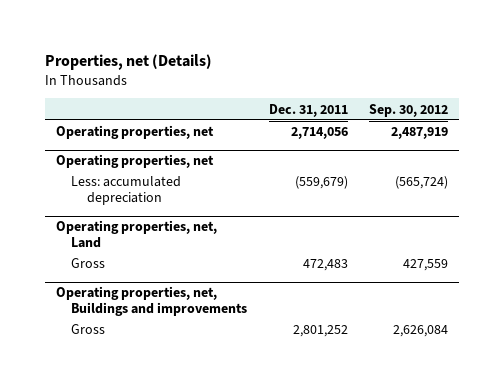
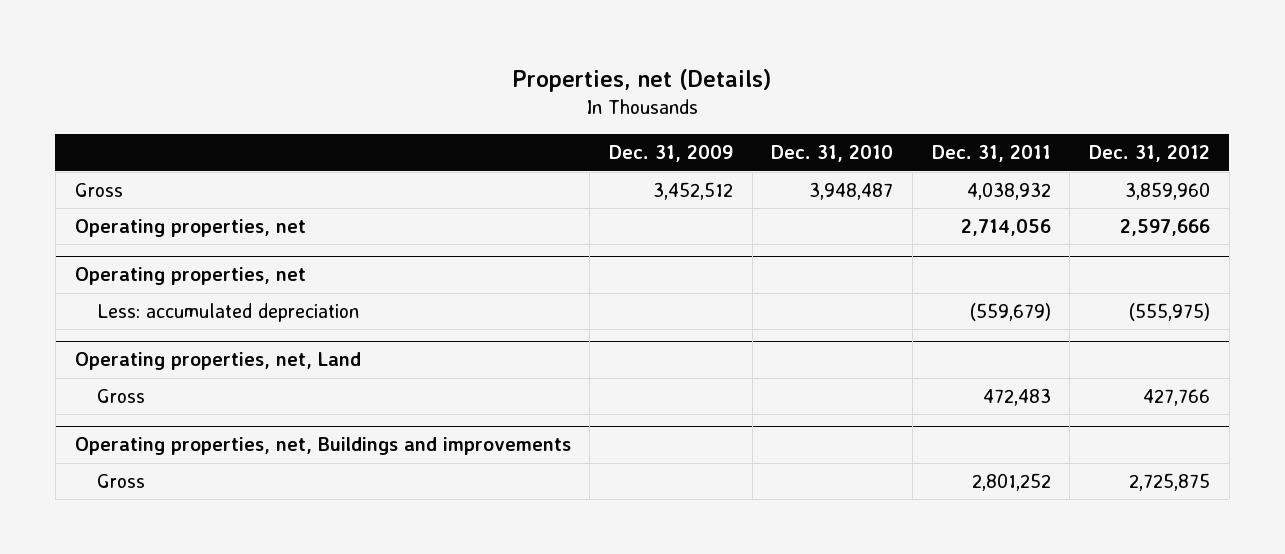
[369,103,449,117] Sep. 30, 2012 -> none
none -> [609,145,734,163] Dec. 31, 2009
none -> [771,145,894,163] Dec. 31, 2010
none -> [1089,145,1211,163] Dec. 31, 2012
none -> [74,182,123,197] Gross

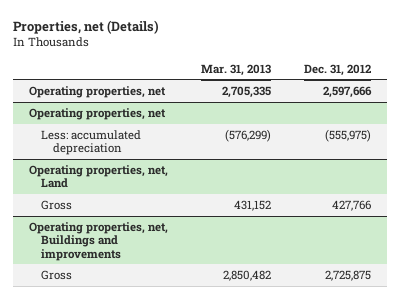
[609,145,734,163] Dec. 31, 2009 -> none
[771,145,894,163] Dec. 31, 2010 -> none
[931,145,1051,163] Dec. 31, 2011 -> none
none -> [201,63,272,76] Mar. 31, 2013
[74,182,123,197] Gross -> none

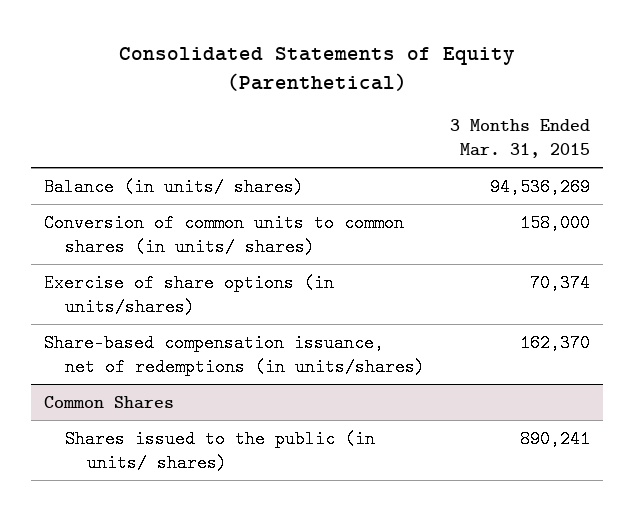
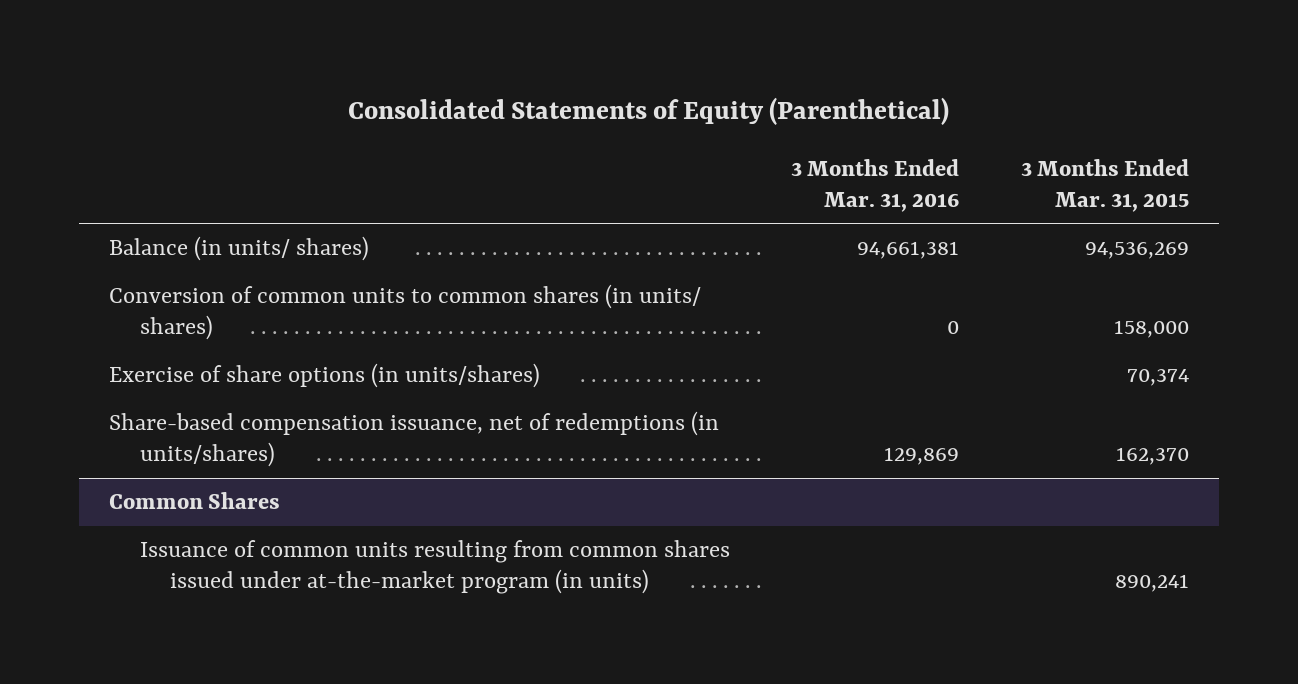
none -> [791,158,960,213] 3 Months Ended Mar. 31, 2016
[65,429,376,472] Shares issued to the public (in units/ shares) -> [139,540,730,595] Issuance of common units resulting from common shares issued under at-the-market program (in units)

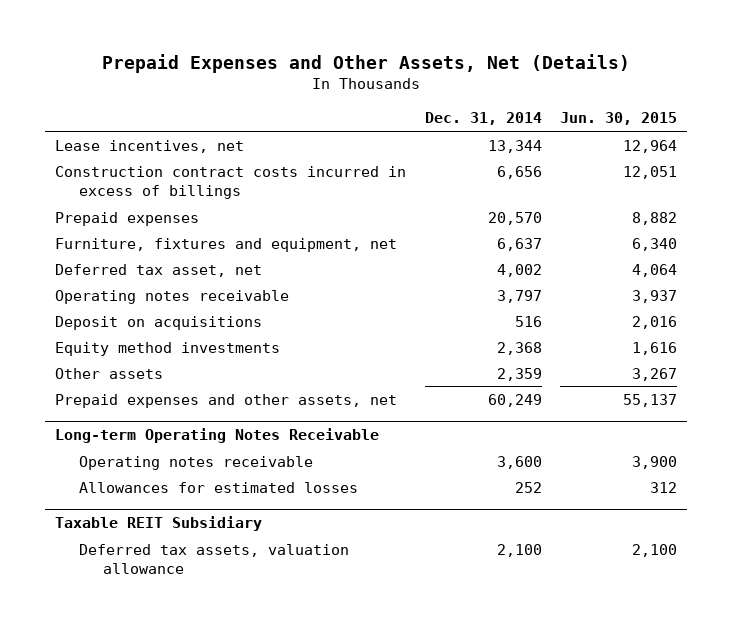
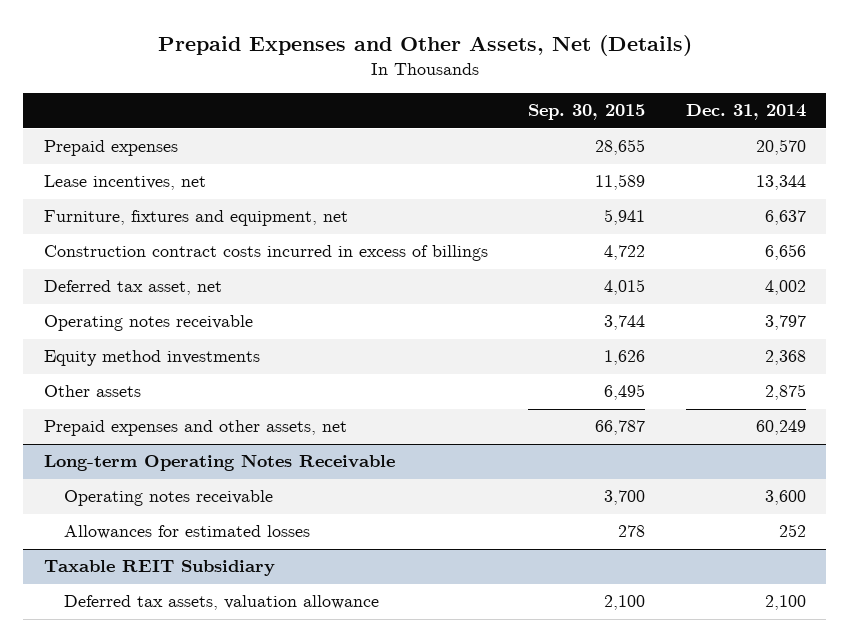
[560,112,678,126] Jun. 30, 2015 -> none
none -> [528,104,646,121] Sep. 30, 2015
[54,139,244,153] Lease incentives, net -> [43,175,206,191] Lease incentives, net
[54,165,406,199] Construction contract costs incurred in excess of billings -> [43,245,488,262] Construction contract costs incurred in excess of billings
[54,315,262,330] Deposit on acquisitions -> none
[496,367,542,381] 2,359 -> [764,384,806,401] 2,875

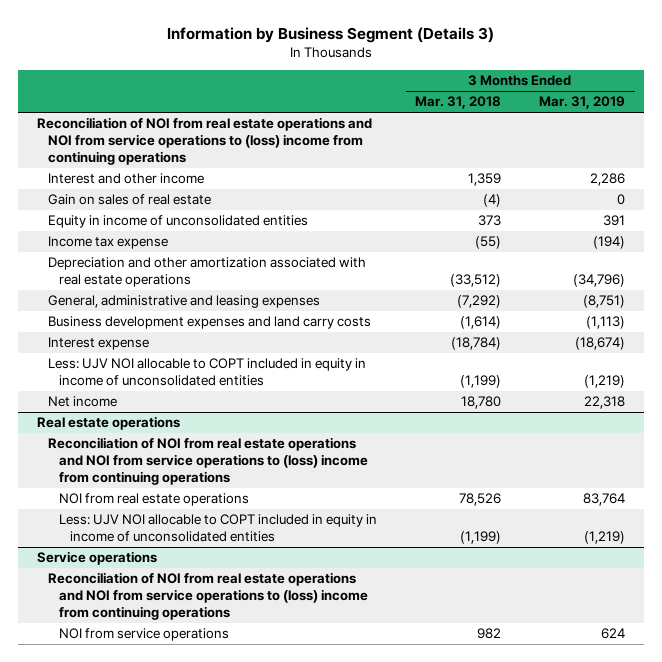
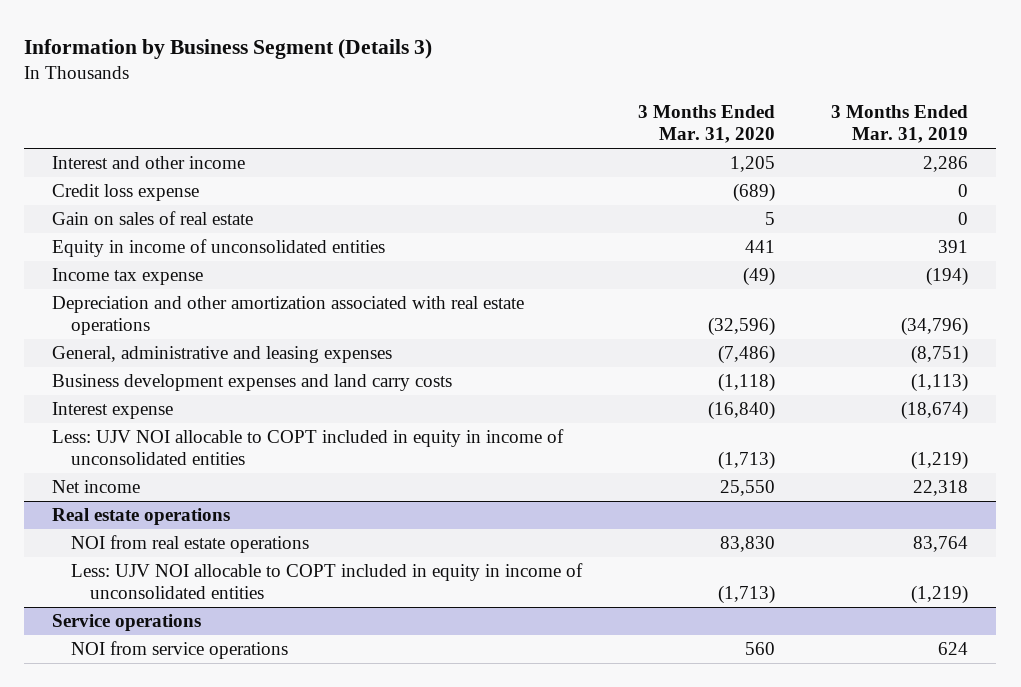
[415,96,502,110] Mar. 31, 2018 -> none
none -> [638,105,776,144] 3 Months Ended Mar. 31, 2020
[37,117,373,166] Reconciliation of NOI from real estate operations and NOI from service operations to (loss) income from continuing operations -> none
none -> [52,184,200,202] Credit loss expense
[48,437,369,486] Reconciliation of NOI from real estate operations and NOI from service operations to (loss) income from continuing operations -> none
[48,572,369,621] Reconciliation of NOI from real estate operations and NOI from service operations to (loss) income from continuing operations -> none

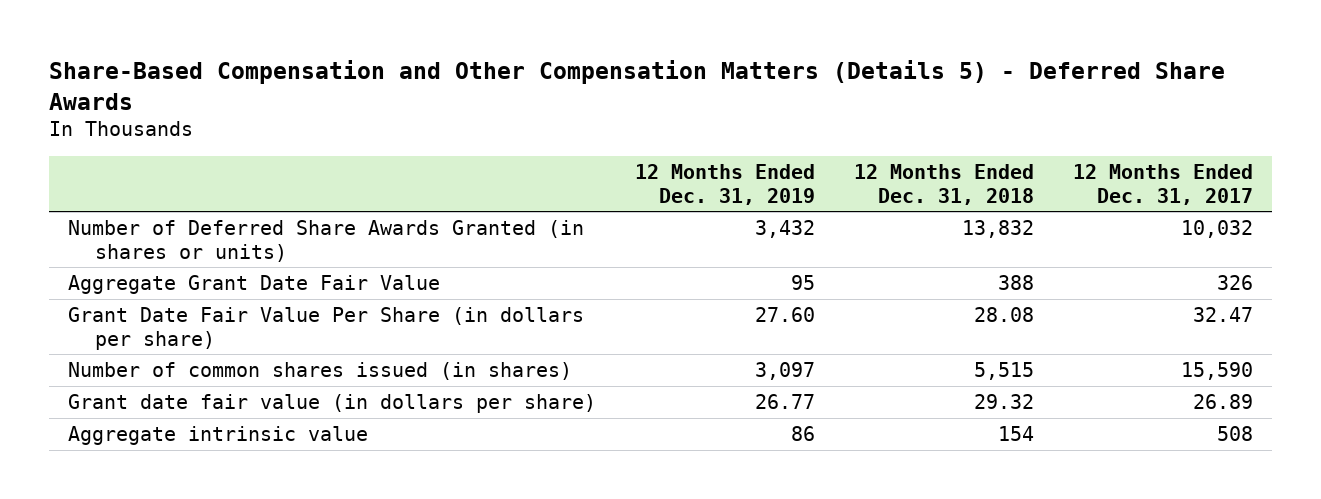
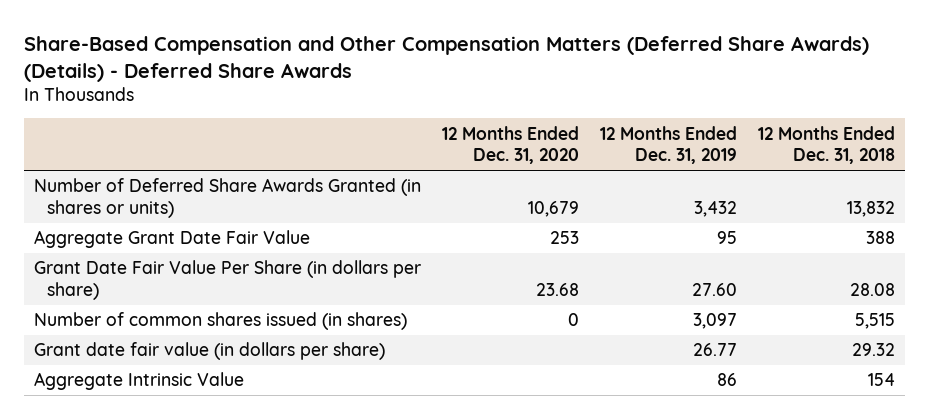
[48,60,1225,110] Share-Based Compensation and Other Compensation Matters (Details 5) - Deferred Share Awards -> [23,35,869,82] Share-Based Compensation and Other Compensation Matters (Deferred Share Awards) (Details) - Deferred Share Awards
[1072,164,1253,205] 12 Months Ended Dec. 31, 2017 -> none
none -> [441,125,579,165] 12 Months Ended Dec. 31, 2020
[68,426,369,446] Aggregate intrinsic value -> [34,372,245,391] Aggregate Intrinsic Value

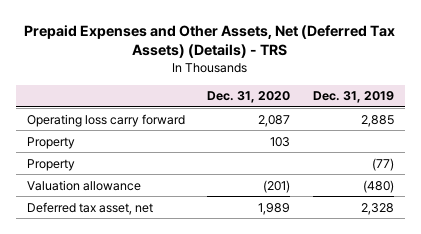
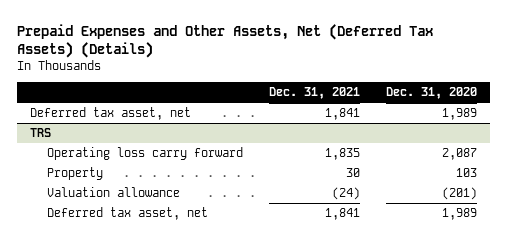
[24,24,396,59] Prepaid Expenses and Other Assets, Net (Deferred Tax Assets) (Details) - TRS -> [17,23,434,59] Prepaid Expenses and Other Assets, Net (Deferred Tax Assets) (Details)
[312,91,394,104] Dec. 31, 2019 -> none
none -> [268,87,360,100] Dec. 31, 2021
none -> [30,107,192,121] Deferred tax asset, net
none -> [30,128,52,138] TRS
[27,158,76,171] Property -> none

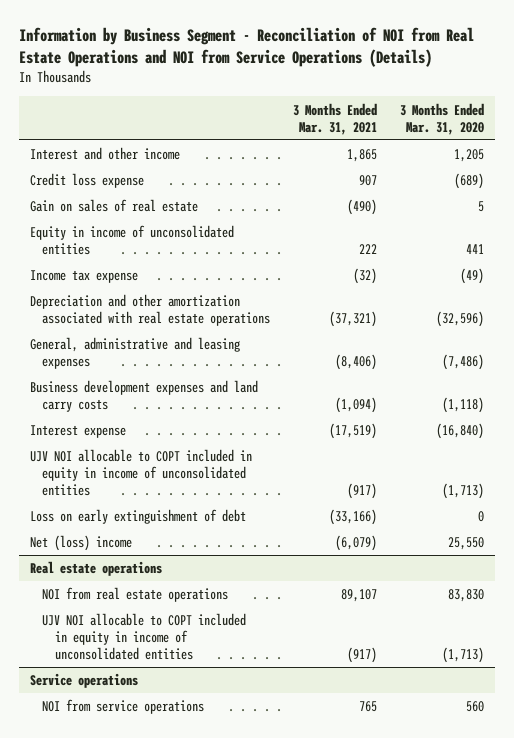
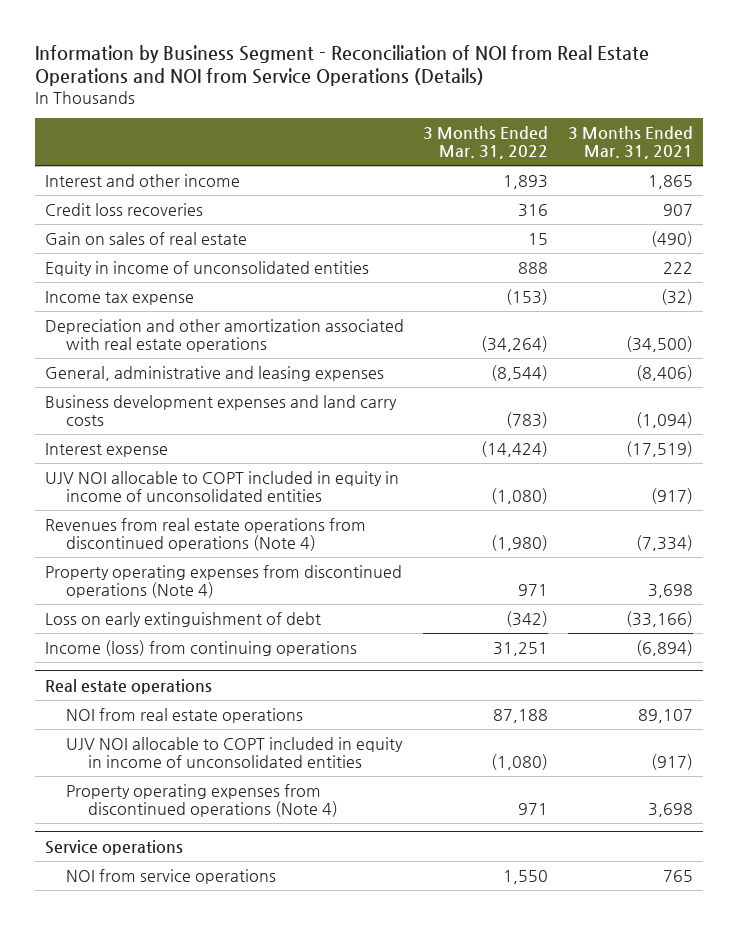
[400,102,485,135] 3 Months Ended Mar. 31, 2020 -> none
none -> [423,126,549,159] 3 Months Ended Mar. 31, 2022
[30,173,145,189] Credit loss expense -> [44,202,203,216] Credit loss recoveries
[329,311,378,328] (37,321) -> [625,335,693,352] (34,500)
none -> [44,517,366,551] Revenues from real estate operations from discontinued operations (Note 4)
none -> [44,564,402,598] Property operating expenses from discontinued operations (Note 4)
[30,535,133,552] Net (loss) income -> none
none -> [44,639,357,656] Income (loss) from continuing operations
none -> [66,783,339,817] Property operating expenses from discontinued operations (Note 4)

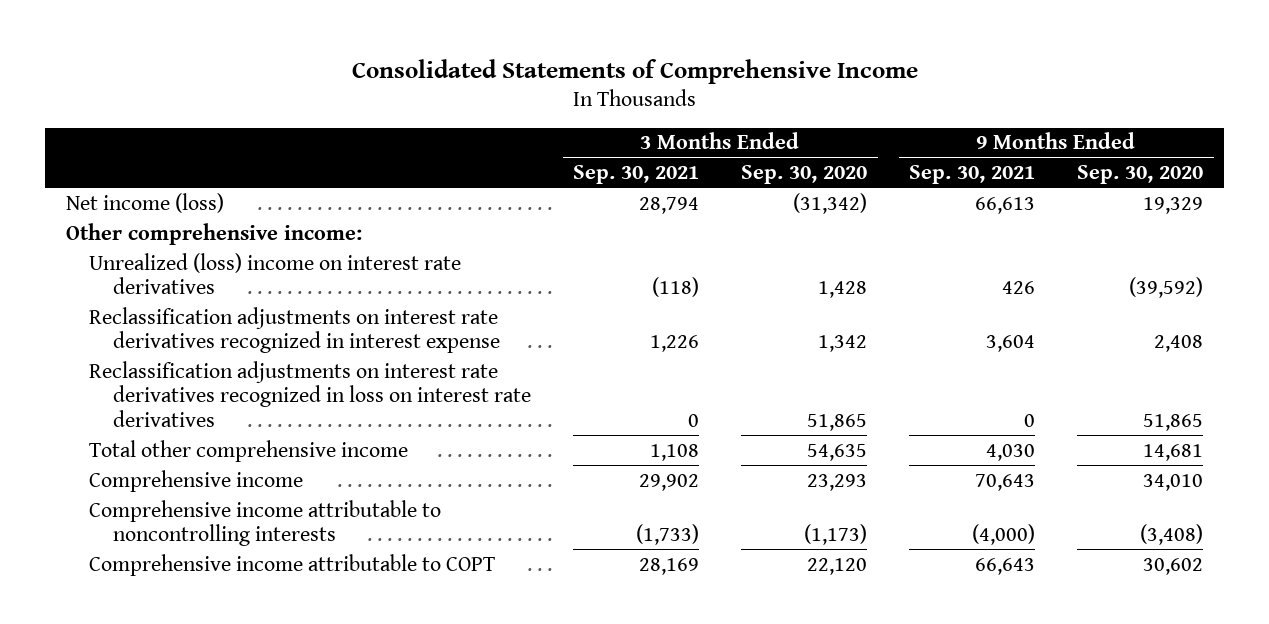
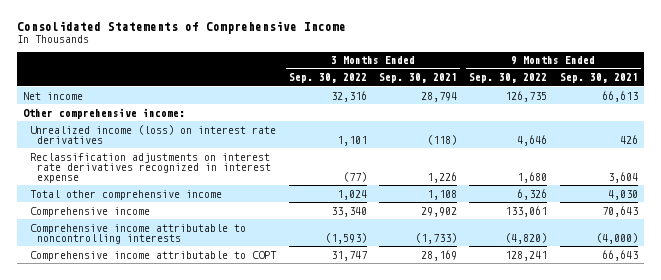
[741,165,868,185] Sep. 30, 2020 -> none
[1077,165,1204,185] Sep. 30, 2020 -> none
none -> [288,73,367,84] Sep. 30, 2022
none -> [469,73,548,84] Sep. 30, 2022
[65,192,224,213] Net income (loss) -> [23,91,84,100] Net income
[89,252,462,295] Unrealized (loss) income on interest rate derivatives -> [30,124,277,144] Unrealized income (loss) on interest rate derivatives
[89,360,532,427] Reclassification adjustments on interest rate derivatives recognized in loss on interest rate derivatives -> none

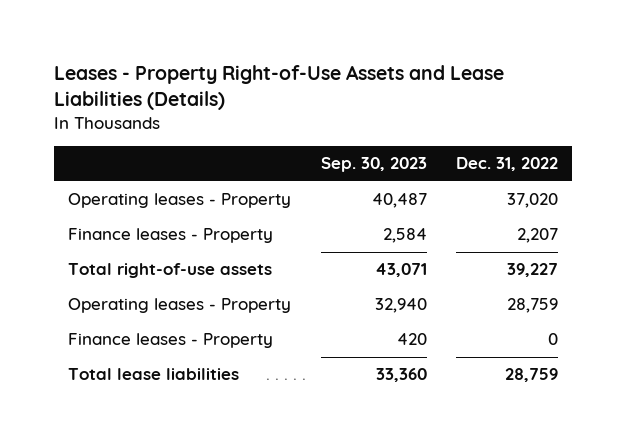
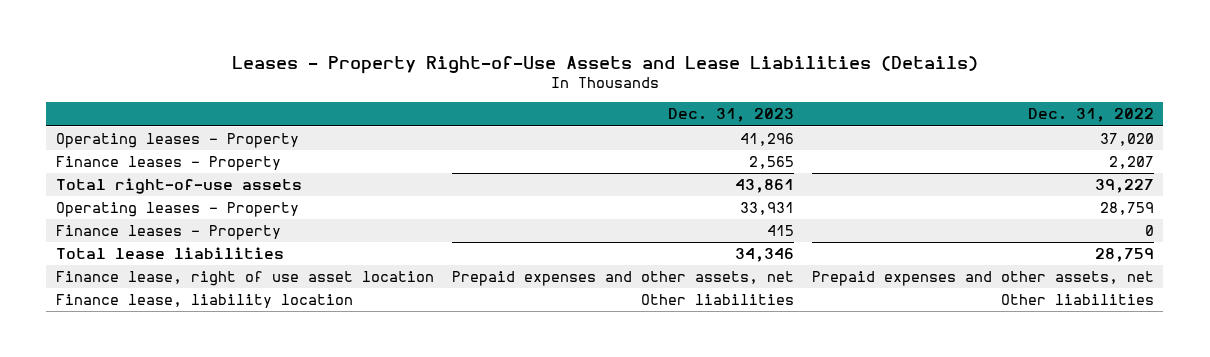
[320,157,427,173] Sep. 30, 2023 -> none
none -> [667,108,794,123] Dec. 31, 2023
none -> [55,271,434,287] Finance lease, right of use asset location
none -> [55,294,353,309] Finance lease, liability location

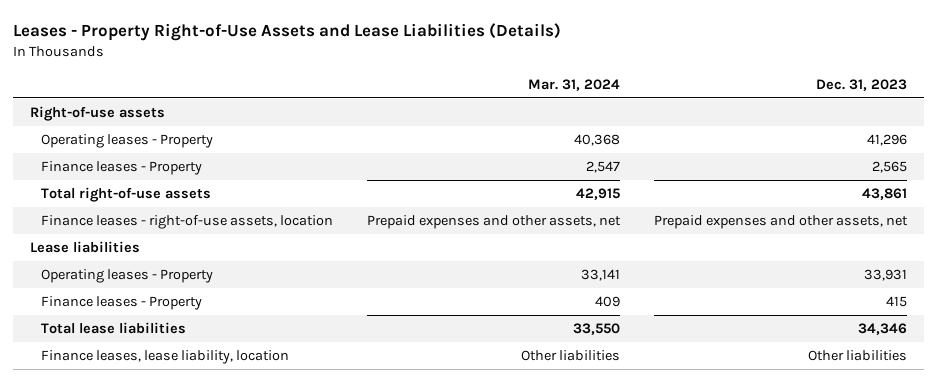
[1028,108,1155,123] Dec. 31, 2022 -> none
none -> [527,78,620,91] Mar. 31, 2024
none -> [30,106,166,122] Right-of-use assets
none -> [40,215,333,230] Finance leases - right-of-use assets, location
none -> [30,241,141,254] Lease liabilities
[55,271,434,287] Finance lease, right of use asset location -> none
[55,294,353,309] Finance lease, liability location -> [40,350,289,365] Finance leases, lease liability, location

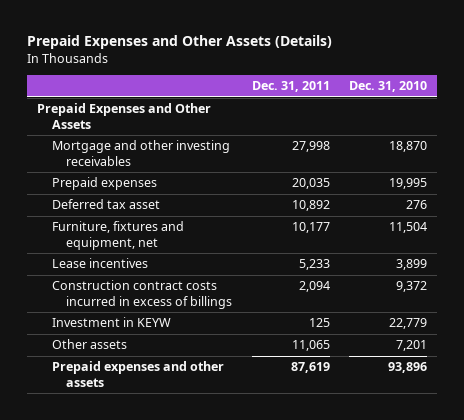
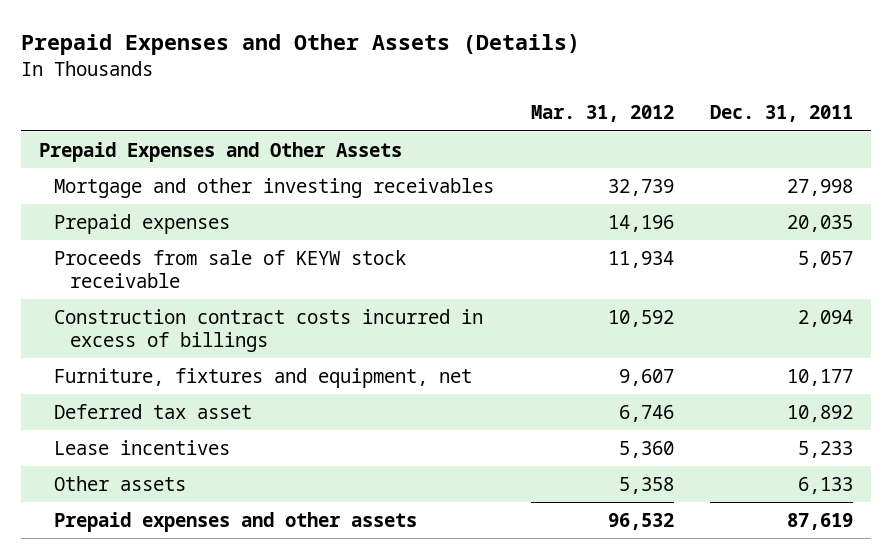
[348,81,427,93] Dec. 31, 2010 -> none
none -> [530,105,674,123] Mar. 31, 2012
none -> [54,249,407,289] Proceeds from sale of KEYW stock receivable
[51,280,233,309] Construction contract costs incurred in excess of billings -> [54,308,484,353] Construction contract costs incurred in excess of billings
[51,199,160,210] Deferred tax asset -> [54,403,253,419] Deferred tax asset
[51,317,171,328] Investment in KEYW -> none
[291,340,330,352] 11,065 -> [797,476,853,494] 6,133

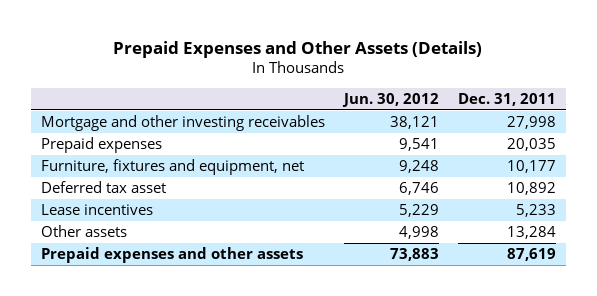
[530,105,674,123] Mar. 31, 2012 -> none
none -> [341,92,439,107] Jun. 30, 2012
[38,141,402,162] Prepaid Expenses and Other Assets -> none
[54,249,407,289] Proceeds from sale of KEYW stock receivable -> none
[54,308,484,353] Construction contract costs incurred in excess of billings -> none
[797,476,853,494] 6,133 -> [507,226,557,240] 13,284

